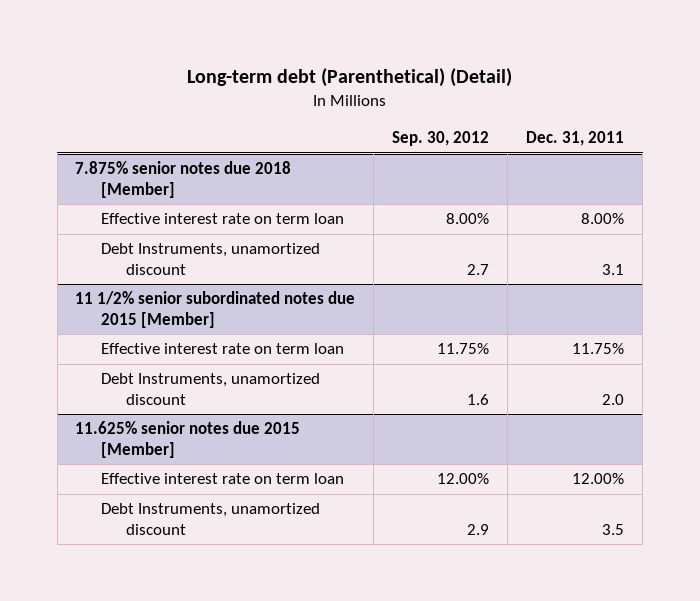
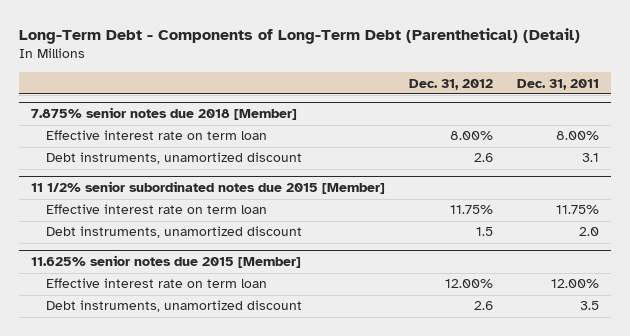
[186,68,512,88] Long-term debt (Parenthetical) (Detail) -> [18,27,580,44] Long-Term Debt - Components of Long-Term Debt (Parenthetical) (Detail)
[392,131,490,147] Sep. 30, 2012 -> none
none -> [408,78,493,90] Dec. 31, 2012
[100,243,320,275] Debt Instruments, unamortized discount -> [46,152,303,165] Debt instruments, unamortized discount
[100,373,320,405] Debt Instruments, unamortized discount -> [46,226,303,239] Debt instruments, unamortized discount
[100,503,320,535] Debt Instruments, unamortized discount -> [46,300,303,313] Debt instruments, unamortized discount

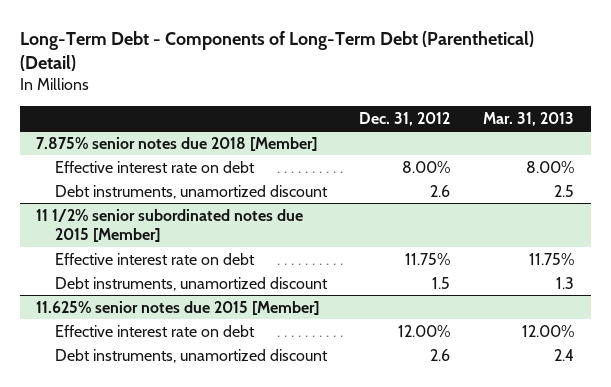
[516,78,599,90] Dec. 31, 2011 -> none
none -> [483,111,575,126] Mar. 31, 2013
[46,130,268,141] Effective interest rate on term loan -> [54,160,255,173] Effective interest rate on debt
[46,204,268,215] Effective interest rate on term loan -> [54,252,255,265] Effective interest rate on debt
[46,278,268,289] Effective interest rate on term loan -> [54,324,255,337] Effective interest rate on debt

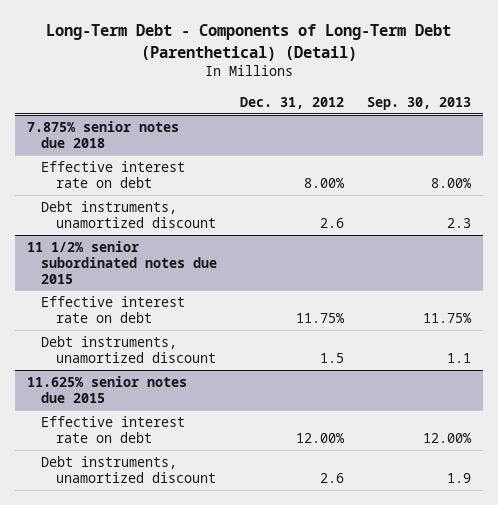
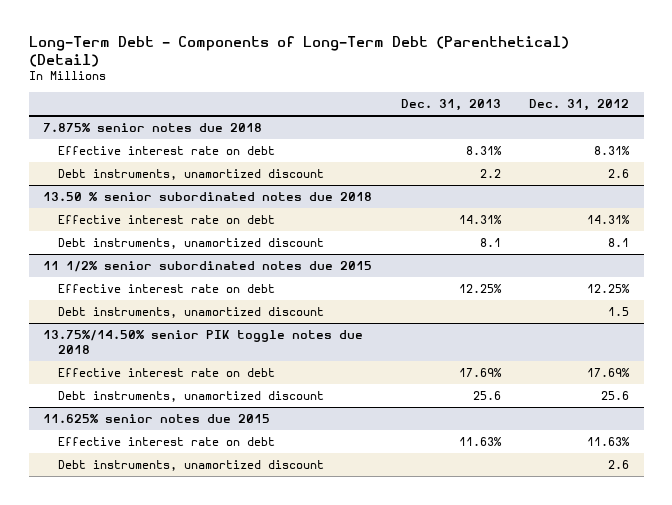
[367,96,472,110] Sep. 30, 2013 -> none
none -> [400,98,501,111] Dec. 31, 2013
[304,177,346,188] 8.00% -> [594,146,631,156] 8.31%
none -> [43,192,373,202] 13.50 % senior subordinated notes due 2018
none -> [58,215,276,225] Effective interest rate on debt
none -> [58,238,325,250] Debt instruments, unamortized discount
[296,312,346,323] 11.75% -> [587,284,631,294] 12.25%
none -> [43,330,364,355] 13.75%/14.50% senior PIK toggle notes due 2018
none -> [58,368,276,378] Effective interest rate on debt
none -> [58,391,325,403] Debt instruments, unamortized discount
[296,432,346,443] 12.00% -> [587,437,631,447] 11.63%

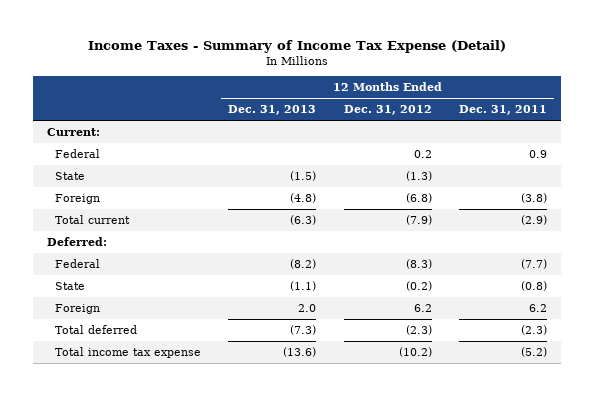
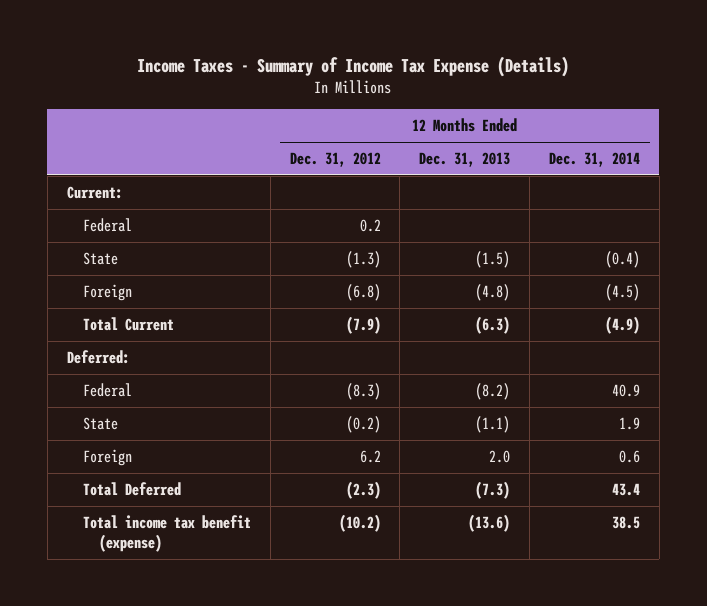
[87,40,506,54] Income Taxes - Summary of Income Tax Expense (Detail) -> [137,55,570,77] Income Taxes - Summary of Income Tax Expense (Details)
[459,105,548,116] Dec. 31, 2011 -> none
none -> [549,152,641,168] Dec. 31, 2014
[54,215,130,225] Total current -> [82,316,174,331] Total Current
[54,325,137,335] Total deferred -> [82,481,181,496] Total Deferred
[54,347,201,359] Total income tax expense -> [82,514,251,553] Total income tax benefit (expense)

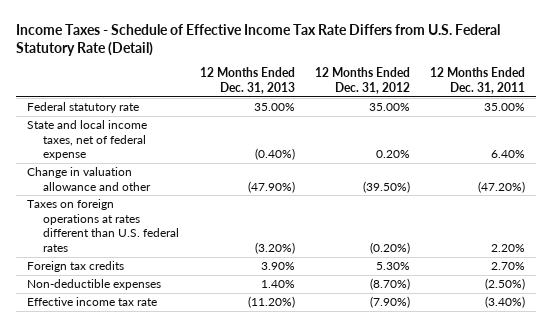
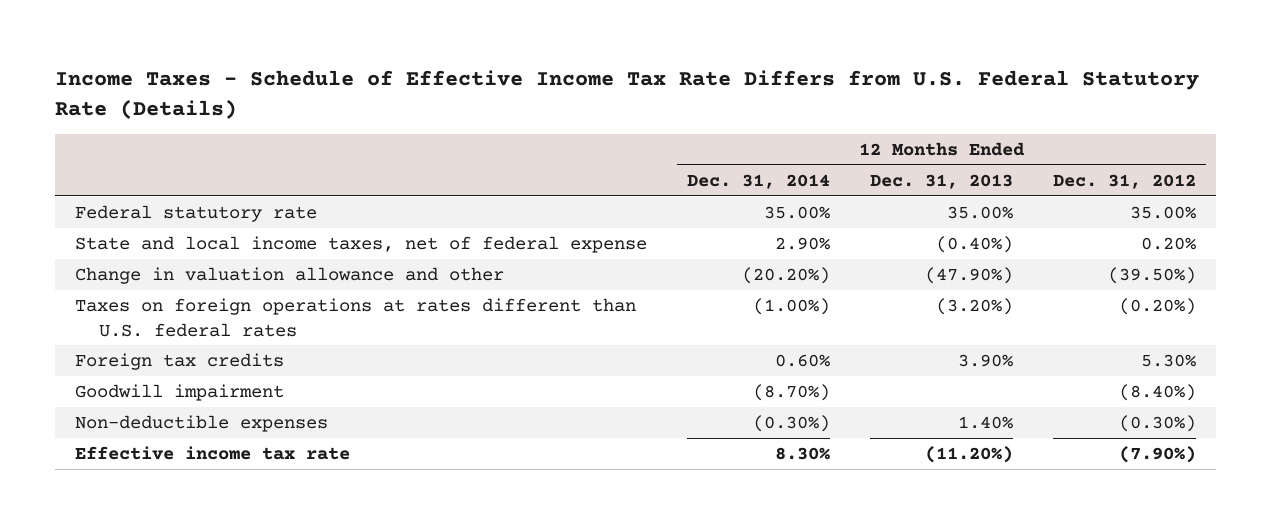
[16,23,501,56] Income Taxes - Schedule of Effective Income Tax Rate Differs from U.S. Federal Statutory Rate (Detail) -> [55,69,1200,119] Income Taxes - Schedule of Effective Income Tax Rate Differs from U.S. Federal Statutory Rate (Details)
[430,67,526,94] 12 Months Ended Dec. 31, 2011 -> none
none -> [687,173,831,189] Dec. 31, 2014
none -> [75,384,285,402] Goodwill impairment
[370,278,411,291] (8.70%) -> [1119,415,1197,433] (0.30%)

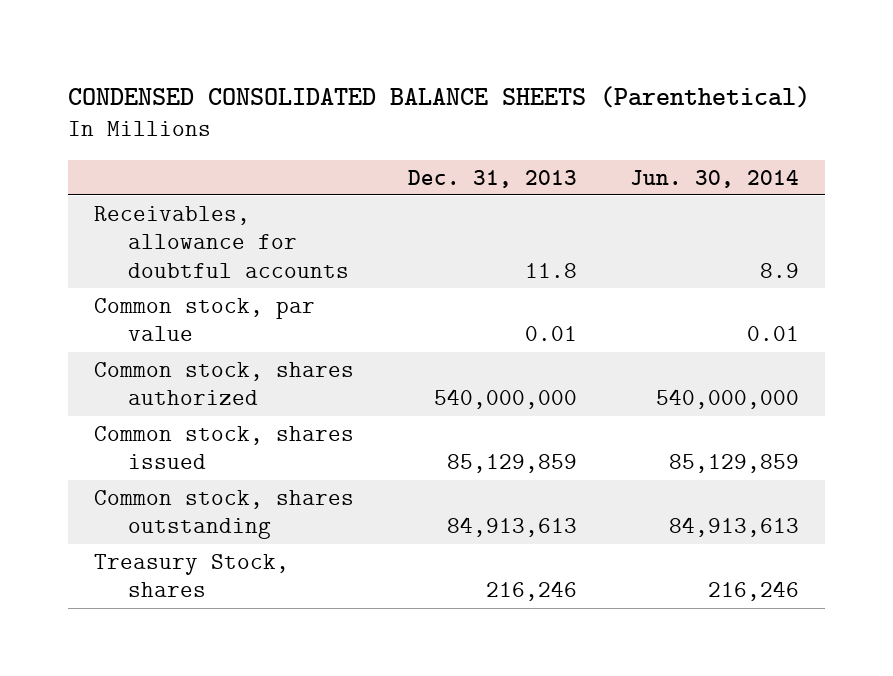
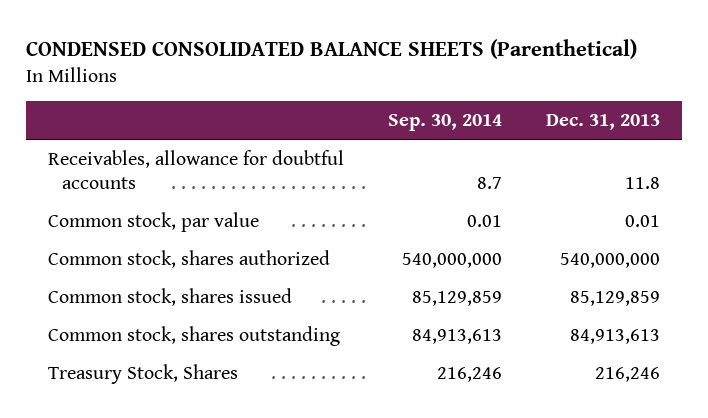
[629,169,799,188] Jun. 30, 2014 -> none
none -> [387,114,502,132] Sep. 30, 2014
[94,553,290,598] Treasury Stock, shares -> [48,363,239,384] Treasury Stock, Shares

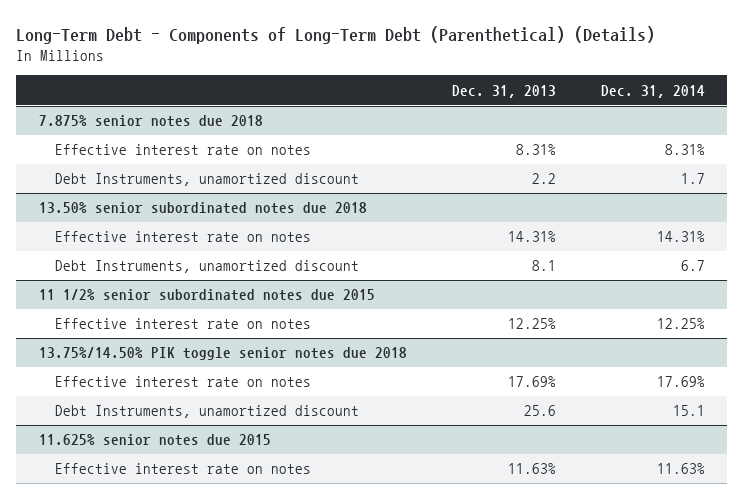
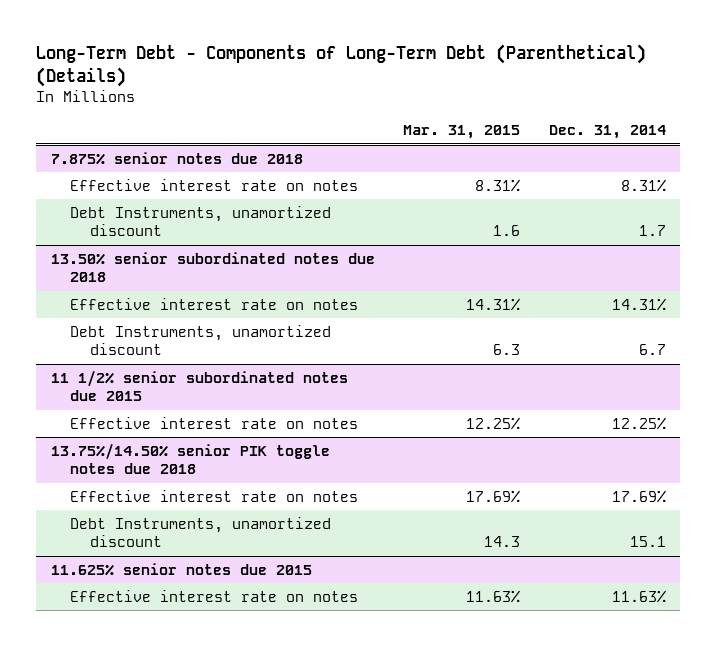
[451,84,556,98] Dec. 31, 2013 -> none
none -> [403,125,521,140] Mar. 31, 2015
[38,347,407,361] 13.75%/14.50% PIK toggle senior notes due 2018 -> [50,442,330,475] 13.75%/14.50% senior PIK toggle notes due 2018

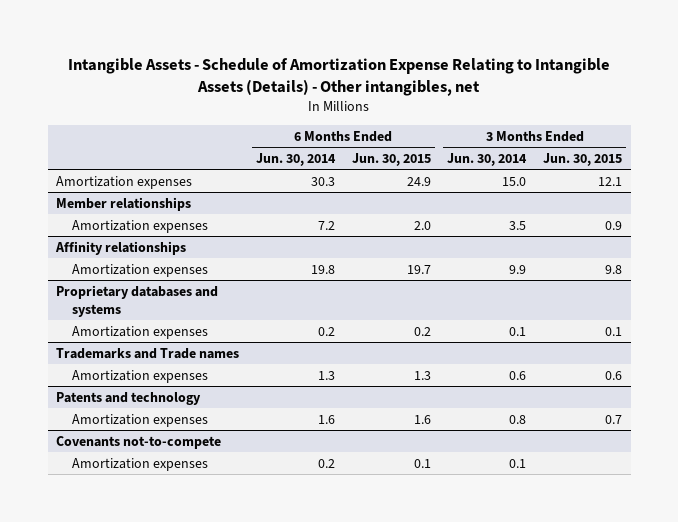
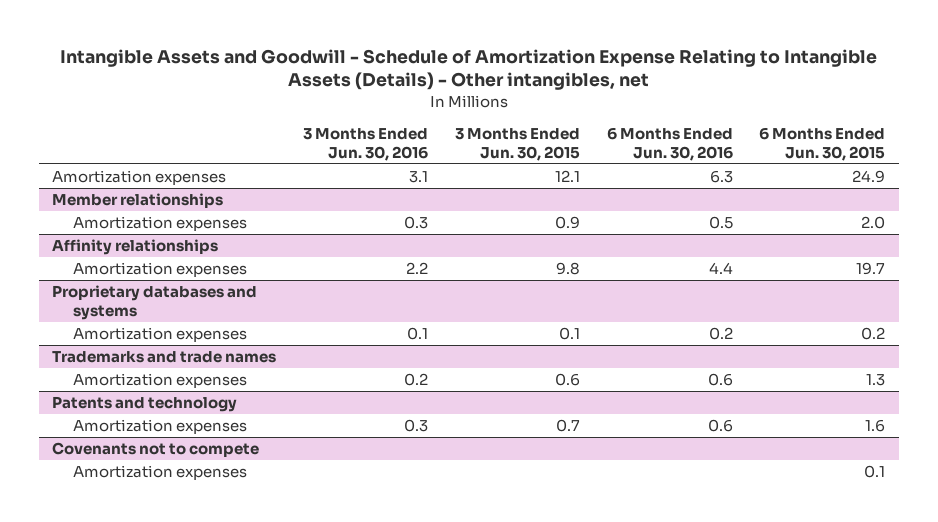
[68,57,611,96] Intangible Assets - Schedule of Amortization Expense Relating to Intangible Assets (Details) - Other intangibles, net -> [59,48,877,91] Intangible Assets and Goodwill - Schedule of Amortization Expense Relating to Intangible Assets (Details) - Other intangibles, net
[255,153,336,167] Jun. 30, 2014 -> none
[447,153,528,167] Jun. 30, 2014 -> none
none -> [303,128,429,161] 3 Months Ended Jun. 30, 2016
none -> [606,127,733,161] 6 Months Ended Jun. 30, 2016
[55,347,239,359] Trademarks and Trade names -> [52,351,277,364] Trademarks and trade names
[55,435,221,449] Covenants not-to-compete -> [52,442,260,458] Covenants not to compete

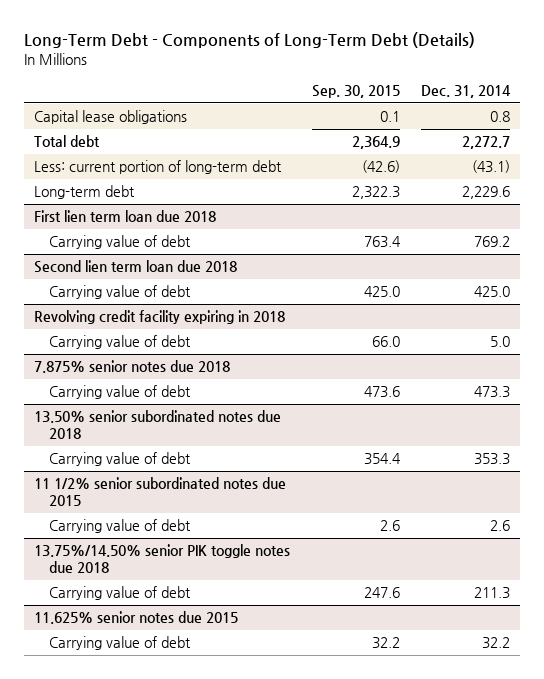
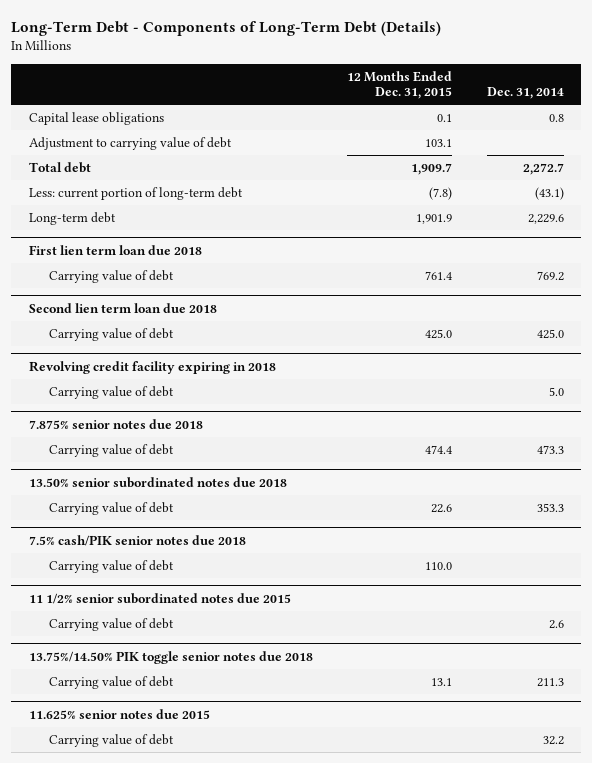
[311,84,400,98] Sep. 30, 2015 -> none
none -> [347,70,453,100] 12 Months Ended Dec. 31, 2015
none -> [28,136,232,150] Adjustment to carrying value of debt
none -> [28,534,246,546] 7.5% cash/PIK senior notes due 2018
none -> [49,559,175,573] Carrying value of debt
[34,544,291,574] 13.75%/14.50% senior PIK toggle notes due 2018 -> [28,650,313,664] 13.75%/14.50% PIK toggle senior notes due 2018

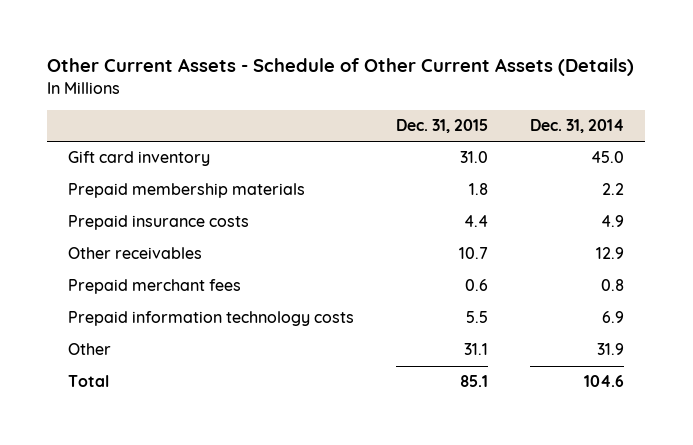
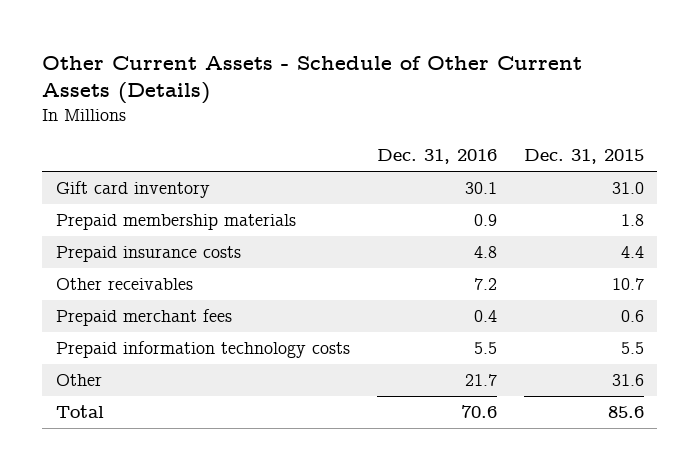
[530,119,625,134] Dec. 31, 2014 -> none
none -> [376,149,497,165] Dec. 31, 2016
[464,343,489,356] 31.1 -> [611,374,644,387] 31.6
[460,375,489,388] 85.1 -> [607,406,644,419] 85.6

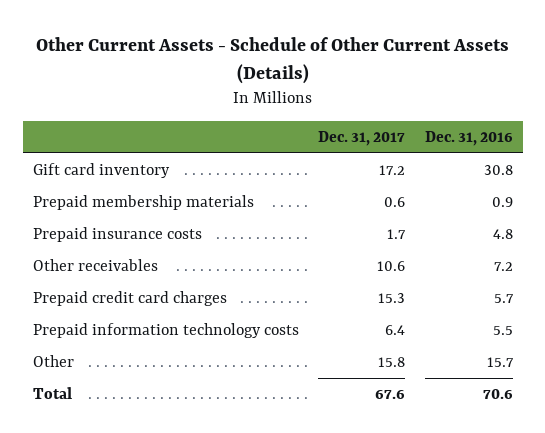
[523,149,644,165] Dec. 31, 2015 -> none
none -> [318,130,406,146] Dec. 31, 2017
[464,182,497,195] 30.1 -> [483,165,513,176] 30.8
[55,309,232,327] Prepaid merchant fees -> none
none -> [32,291,227,307] Prepaid credit card charges
[464,374,497,387] 21.7 -> [486,357,514,368] 15.7

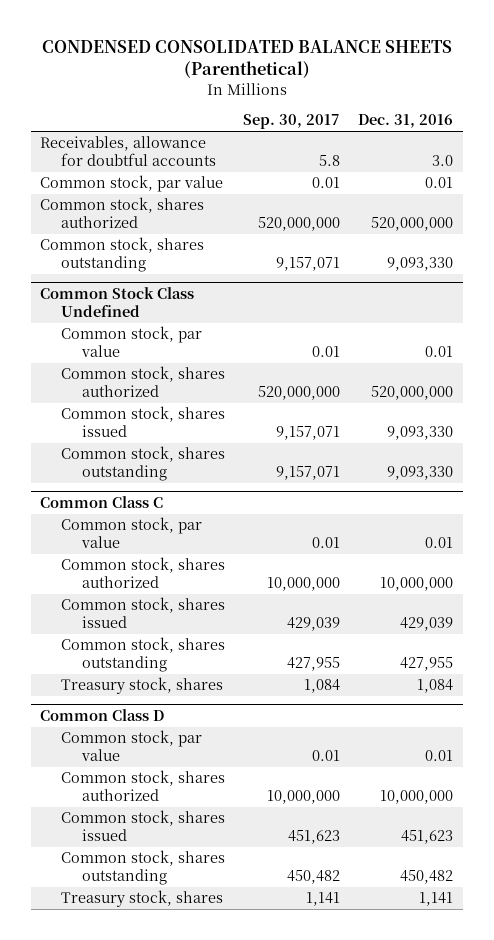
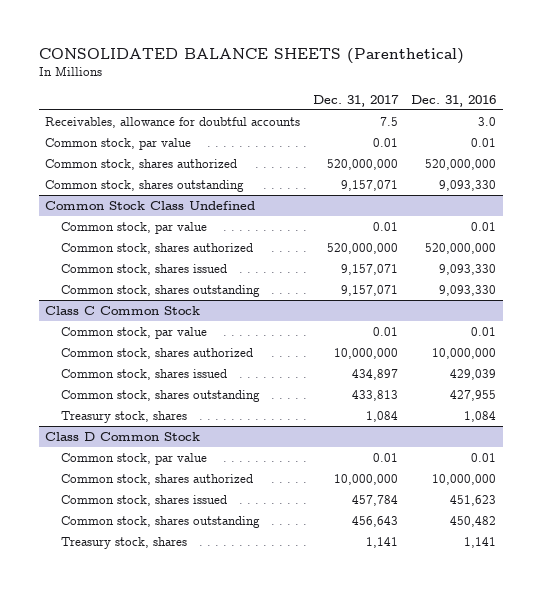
[41,40,452,79] CONDENSED CONSOLIDATED BALANCE SHEETS (Parenthetical) -> [38,47,464,64] CONSOLIDATED BALANCE SHEETS (Parenthetical)
[243,114,341,130] Sep. 30, 2017 -> none
none -> [313,94,400,107] Dec. 31, 2017
[40,496,164,509] Common Class C -> [45,305,201,315] Class C Common Stock
[40,709,165,722] Common Class D -> [45,431,201,441] Class D Common Stock

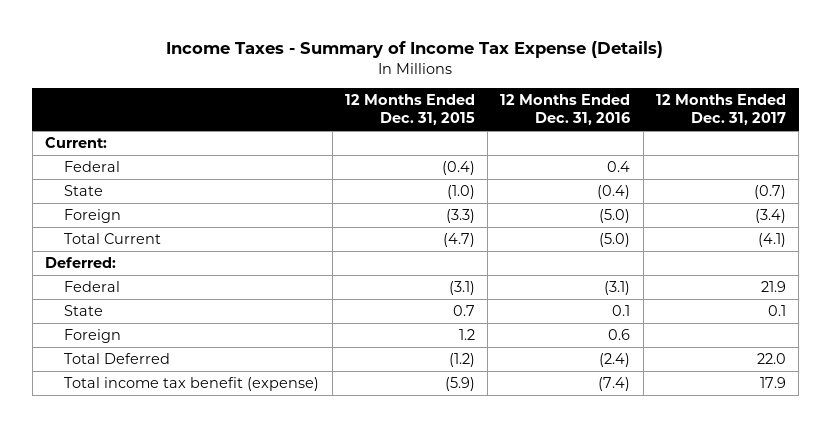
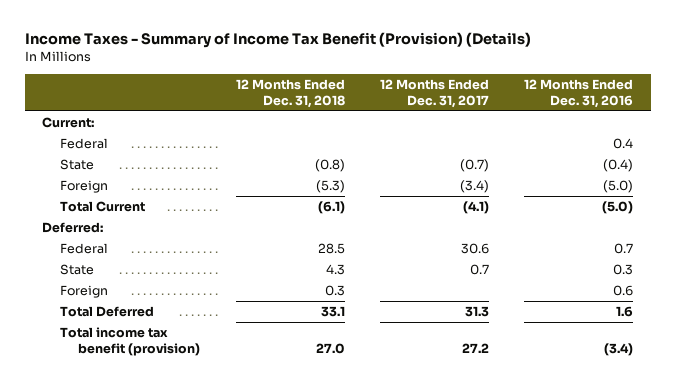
[166,41,664,59] Income Taxes - Summary of Income Tax Expense (Details) -> [24,32,531,49] Income Taxes - Summary of Income Tax Benefit (Provision) (Details)
[344,94,475,126] 12 Months Ended Dec. 31, 2015 -> none
none -> [235,78,345,108] 12 Months Ended Dec. 31, 2018
[604,280,631,295] (3.1) -> [614,242,634,254] 0.7
[760,280,786,292] 21.9 -> [460,242,489,254] 30.6
[612,304,631,316] 0.1 -> [613,263,634,275] 0.3
[767,304,786,316] 0.1 -> [469,263,489,275] 0.7
[599,352,631,367] (2.4) -> [616,305,634,317] 1.6
[756,352,786,364] 22.0 -> [464,305,489,317] 31.3
[64,376,320,391] Total income tax benefit (expense) -> [60,326,201,357] Total income tax benefit (provision)
[598,376,631,391] (7.4) -> [604,343,634,357] (3.4)
[759,376,786,388] 17.9 -> [461,343,489,354] 27.2

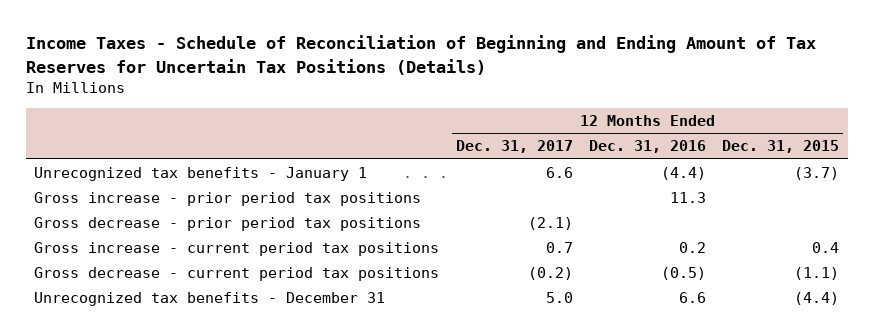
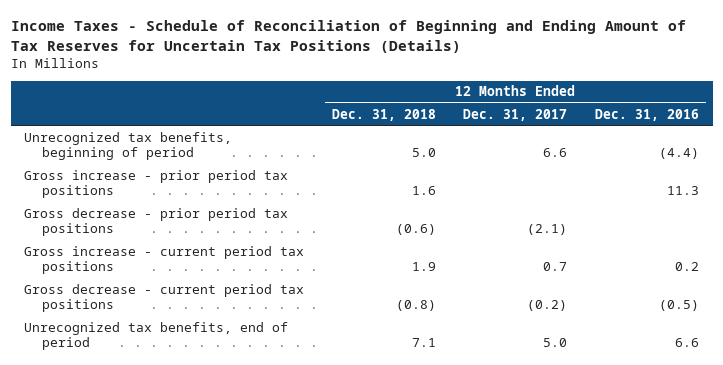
[722,140,840,154] Dec. 31, 2015 -> none
none -> [331,108,436,121] Dec. 31, 2018
[34,167,368,182] Unrecognized tax benefits - January 1 -> [24,131,233,161] Unrecognized tax benefits, beginning of period
[34,292,386,307] Unrecognized tax benefits - December 31 -> [24,321,289,351] Unrecognized tax benefits, end of period

